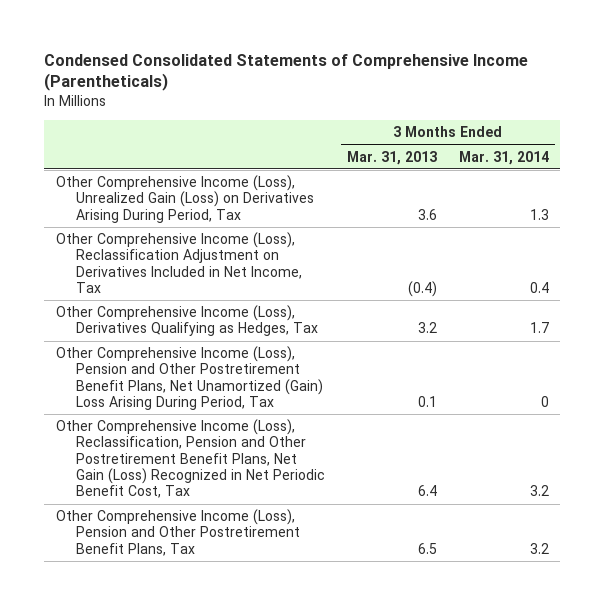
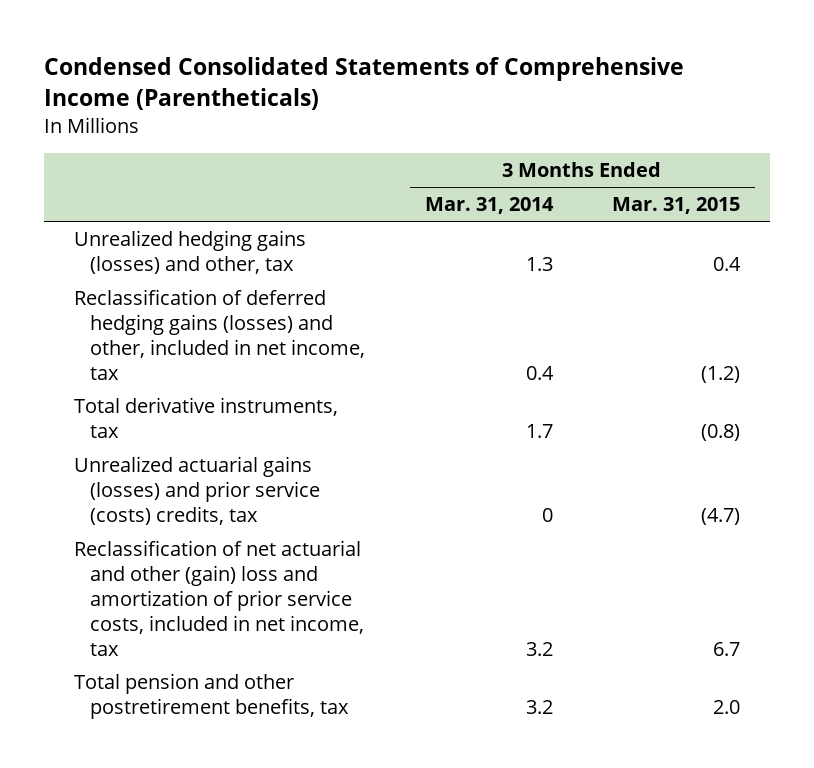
[346,150,437,165] Mar. 31, 2013 -> none
none -> [612,197,741,215] Mar. 31, 2015
[55,175,314,223] Other Comprehensive Income (Loss), Unrealized Gain (Loss) on Derivatives Arising During Period, Tax -> [73,230,306,274] Unrealized hedging gains (losses) and other, tax
[55,232,302,293] Other Comprehensive Income (Loss), Reclassification Adjustment on Derivatives Included in Net Income, Tax -> [73,289,366,380] Reclassification of deferred hedging gains (losses) and other, included in net income, tax
[55,305,318,337] Other Comprehensive Income (Loss), Derivatives Qualifying as Hedges, Tax -> [73,397,338,438] Total derivative instruments, tax
[55,346,323,410] Other Comprehensive Income (Loss), Pension and Other Postretirement Benefit Plans, Net Unamortized (Gain) Loss Arising During Period, Tax -> [73,456,321,525] Unrealized actuarial gains (losses) and prior service (costs) credits, tax
[55,419,325,499] Other Comprehensive Income (Loss), Reclassification, Pension and Other Postretirement Benefit Plans, Net Gain (Loss) Recognized in Net Periodic Benefit Cost, Tax -> [73,540,365,656] Reclassification of net actuarial and other (gain) loss and amortization of prior service costs, included in net income, tax
[55,509,300,556] Other Comprehensive Income (Loss), Pension and Other Postretirement Benefit Plans, Tax -> [73,673,350,719] Total pension and other postretirement benefits, tax

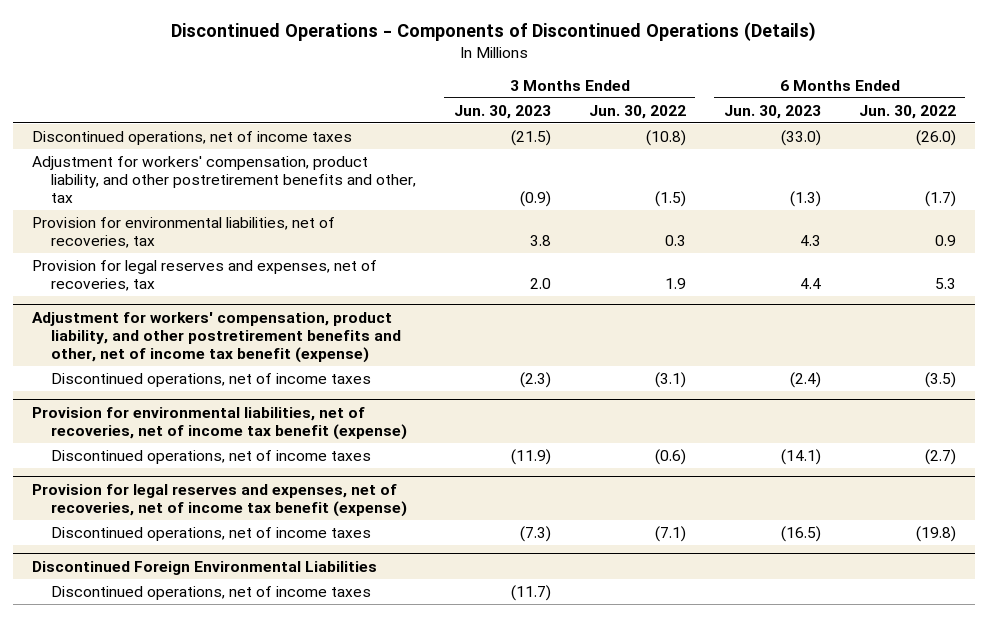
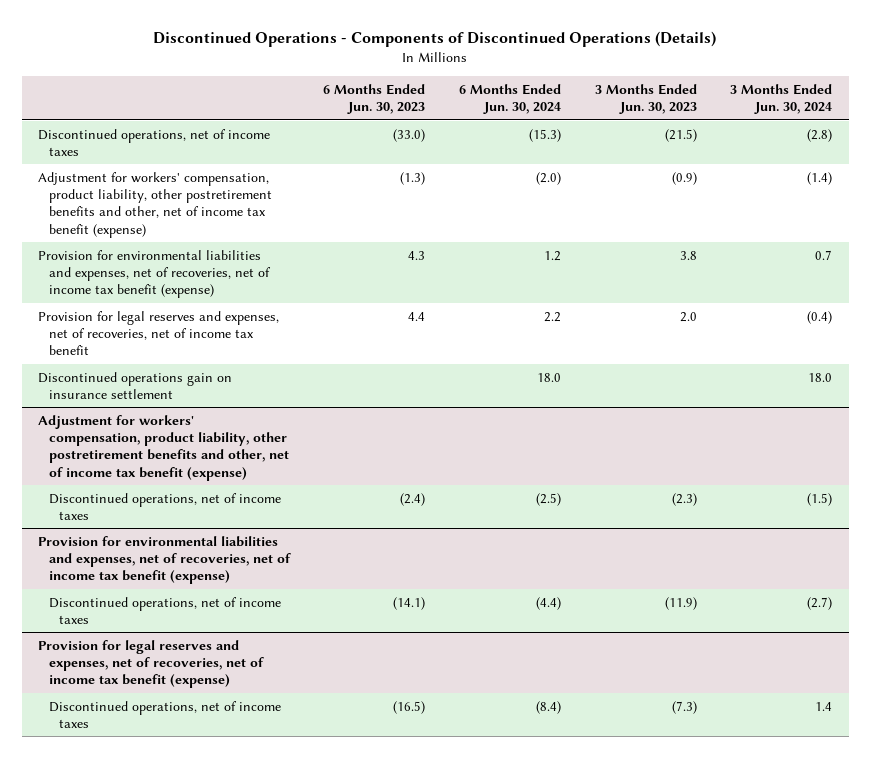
[588,104,686,119] Jun. 30, 2022 -> none
[858,104,956,119] Jun. 30, 2022 -> none
none -> [458,84,561,115] 6 Months Ended Jun. 30, 2024
none -> [730,84,833,115] 3 Months Ended Jun. 30, 2024
[31,155,416,203] Adjustment for workers' compensation, product liability, and other postretirement benefits and other, tax -> [38,171,272,238] Adjustment for workers' compensation, product liability, other postretirement benefits and other, net of income tax benefit (expense)
[31,216,335,248] Provision for environmental liabilities, net of recoveries, tax -> [38,249,271,299] Provision for environmental liabilities and expenses, net of recoveries, net of income tax benefit (expense)
[31,259,377,291] Provision for legal reserves and expenses, net of recoveries, tax -> [38,310,280,356] Provision for legal reserves and expenses, net of recoveries, net of income tax benefit
none -> [38,371,233,399] Discontinued operations gain on insurance settlement
[31,311,401,363] Adjustment for workers' compensation, product liability, and other postretirement benefits and other, net of income tax benefit (expense) -> [38,414,289,481] Adjustment for workers' compensation, product liability, other postretirement benefits and other, net of income tax benefit (expense)
[31,406,407,440] Provision for environmental liabilities, net of recoveries, net of income tax benefit (expense) -> [38,535,291,585] Provision for environmental liabilities and expenses, net of recoveries, net of income tax benefit (expense)
[31,560,377,575] Discontinued Foreign Environmental Liabilities -> none
[50,585,371,600] Discontinued operations, net of income taxes -> none

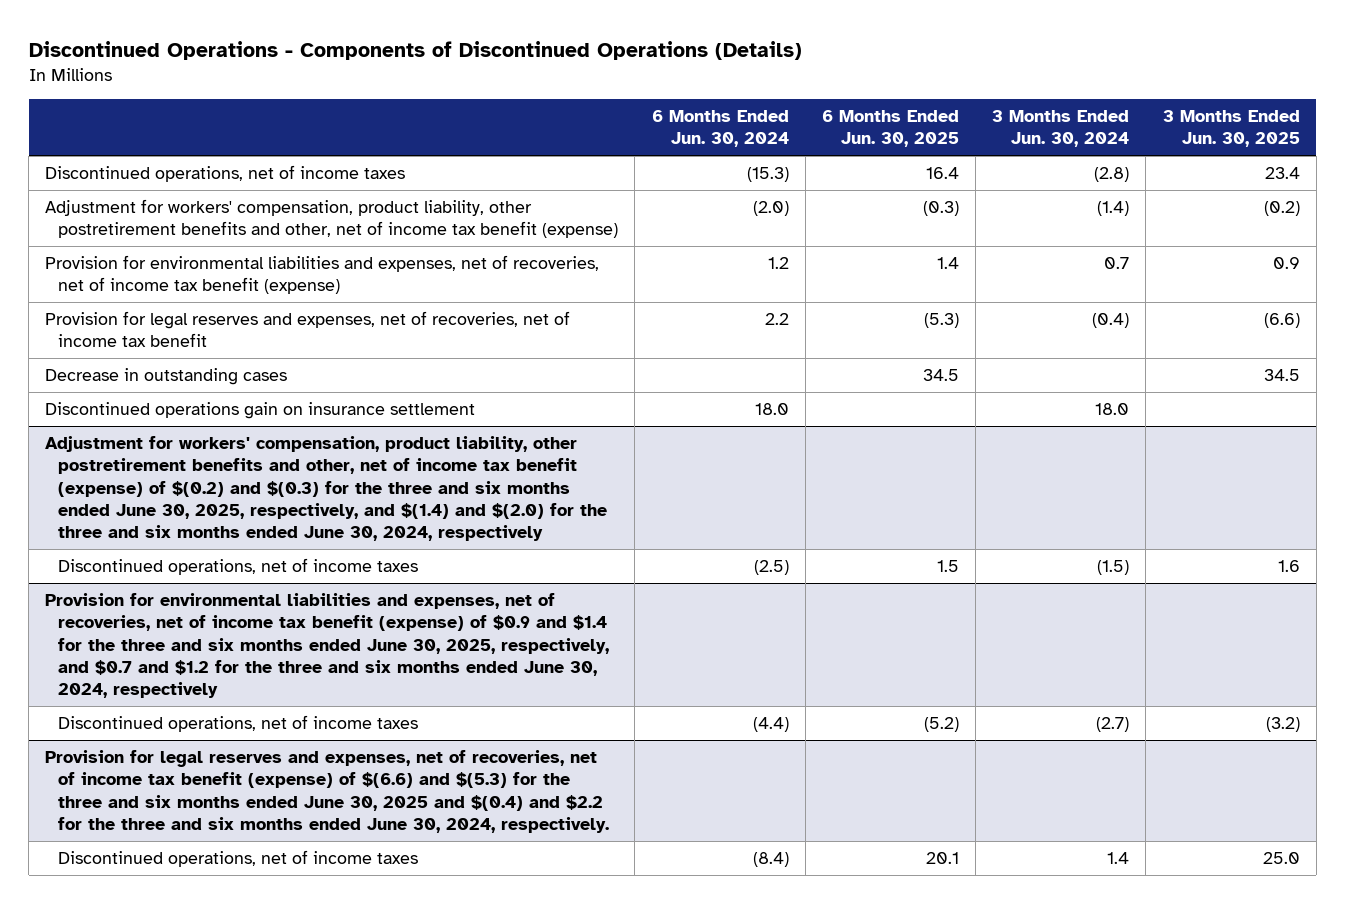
[323,84,426,115] 6 Months Ended Jun. 30, 2023 -> none
[594,84,697,115] 3 Months Ended Jun. 30, 2023 -> none
none -> [821,110,959,148] 6 Months Ended Jun. 30, 2025
none -> [1162,110,1300,148] 3 Months Ended Jun. 30, 2025
none -> [45,368,288,386] Decrease in outstanding cases
[38,414,289,481] Adjustment for workers' compensation, product liability, other postretirement benefits and other, net of income tax benefit (expense) -> [45,436,608,542] Adjustment for workers' compensation, product liability, other postretirement benefits and other, net of income tax benefit (expense) of $(0.2) and $(0.3) for the three and six months ended June 30, 2025, respectively, and $(1.4) and $(2.0) for the three and six months ended June 30, 2024, respectively
[38,535,291,585] Provision for environmental liabilities and expenses, net of recoveries, net of income tax benefit (expense) -> [45,593,610,699] Provision for environmental liabilities and expenses, net of recoveries, net of income tax benefit (expense) of $0.9 and $1.4 for the three and six months ended June 30, 2025, respectively, and $0.7 and $1.2 for the three and six months ended June 30, 2024, respectively
[38,639,264,689] Provision for legal reserves and expenses, net of recoveries, net of income tax benefit (expense) -> [45,750,610,834] Provision for legal reserves and expenses, net of recoveries, net of income tax benefit (expense) of $(6.6) and $(5.3) for the three and six months ended June 30, 2025 and $(0.4) and $2.2 for the three and six months ended June 30, 2024, respectively.

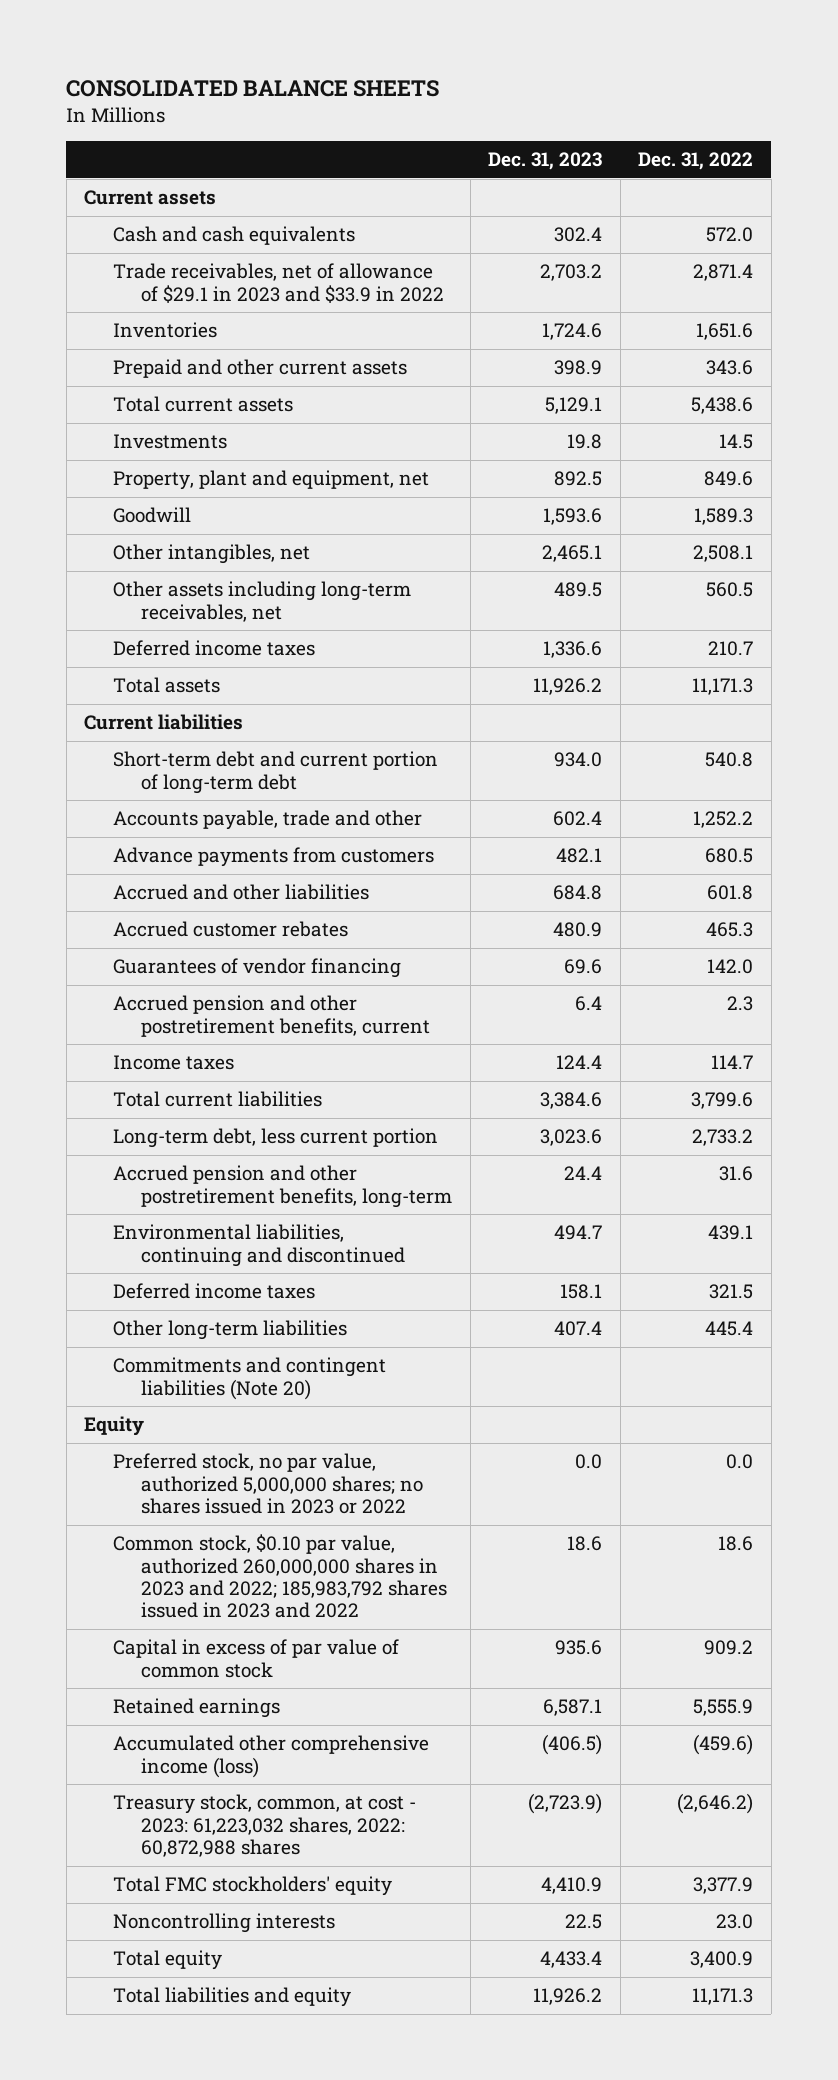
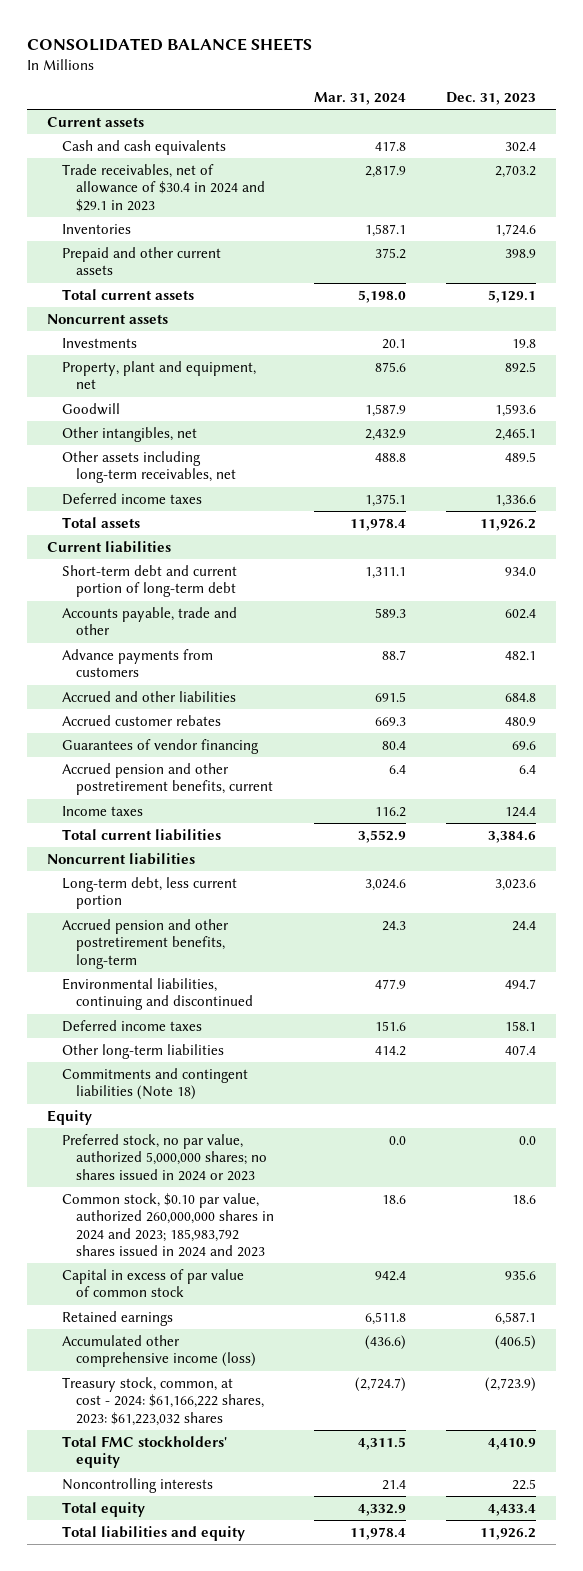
[638,152,754,171] Dec. 31, 2022 -> none
none -> [314,92,407,106] Mar. 31, 2024
[112,263,445,303] Trade receivables, net of allowance of $29.1 in 2023 and $33.9 in 2022 -> [61,163,266,212] Trade receivables, net of allowance of $30.4 in 2024 and $29.1 in 2023
none -> [47,313,169,324] Noncurrent assets
none -> [47,852,196,865] Noncurrent liabilities
[112,1357,386,1400] Commitments and contingent liabilities (Note 20) -> [61,1067,248,1101] Commitments and contingent liabilities (Note 18)
[112,1453,424,1515] Preferred stock, no par value, authorized 5,000,000 shares; no shares issued in 2023 or 2022 -> [61,1133,268,1181] Preferred stock, no par value, authorized 5,000,000 shares; no shares issued in 2024 or 2023
[112,1534,448,1619] Common stock, $0.10 par value, authorized 260,000,000 shares in 2023 and 2022; 185,983,792 shares issued in 2023 and 2022 -> [61,1192,275,1258] Common stock, $0.10 par value, authorized 260,000,000 shares in 2024 and 2023; 185,983,792 shares issued in 2024 and 2023
[112,1794,416,1858] Treasury stock, common, at cost - 2023: 61,223,032 shares, 2022: 60,872,988 shares -> [61,1376,265,1426] Treasury stock, common, at cost - 2024: $61,166,222 shares, 2023: $61,223,032 shares

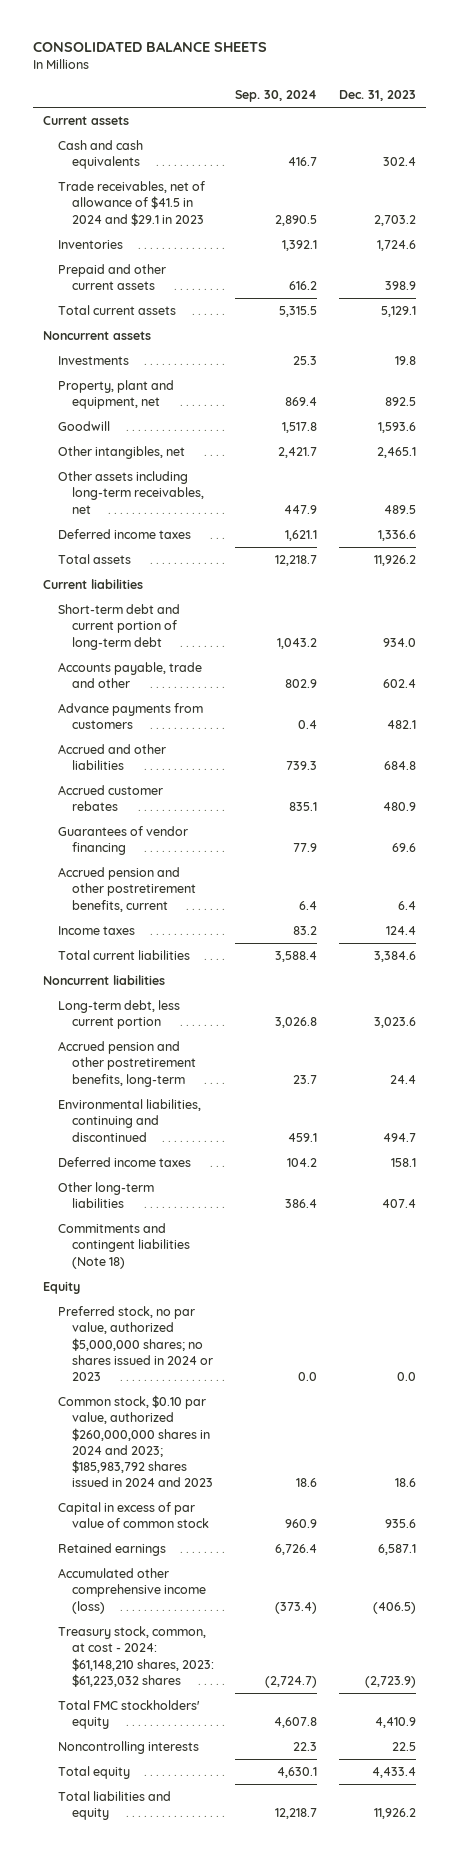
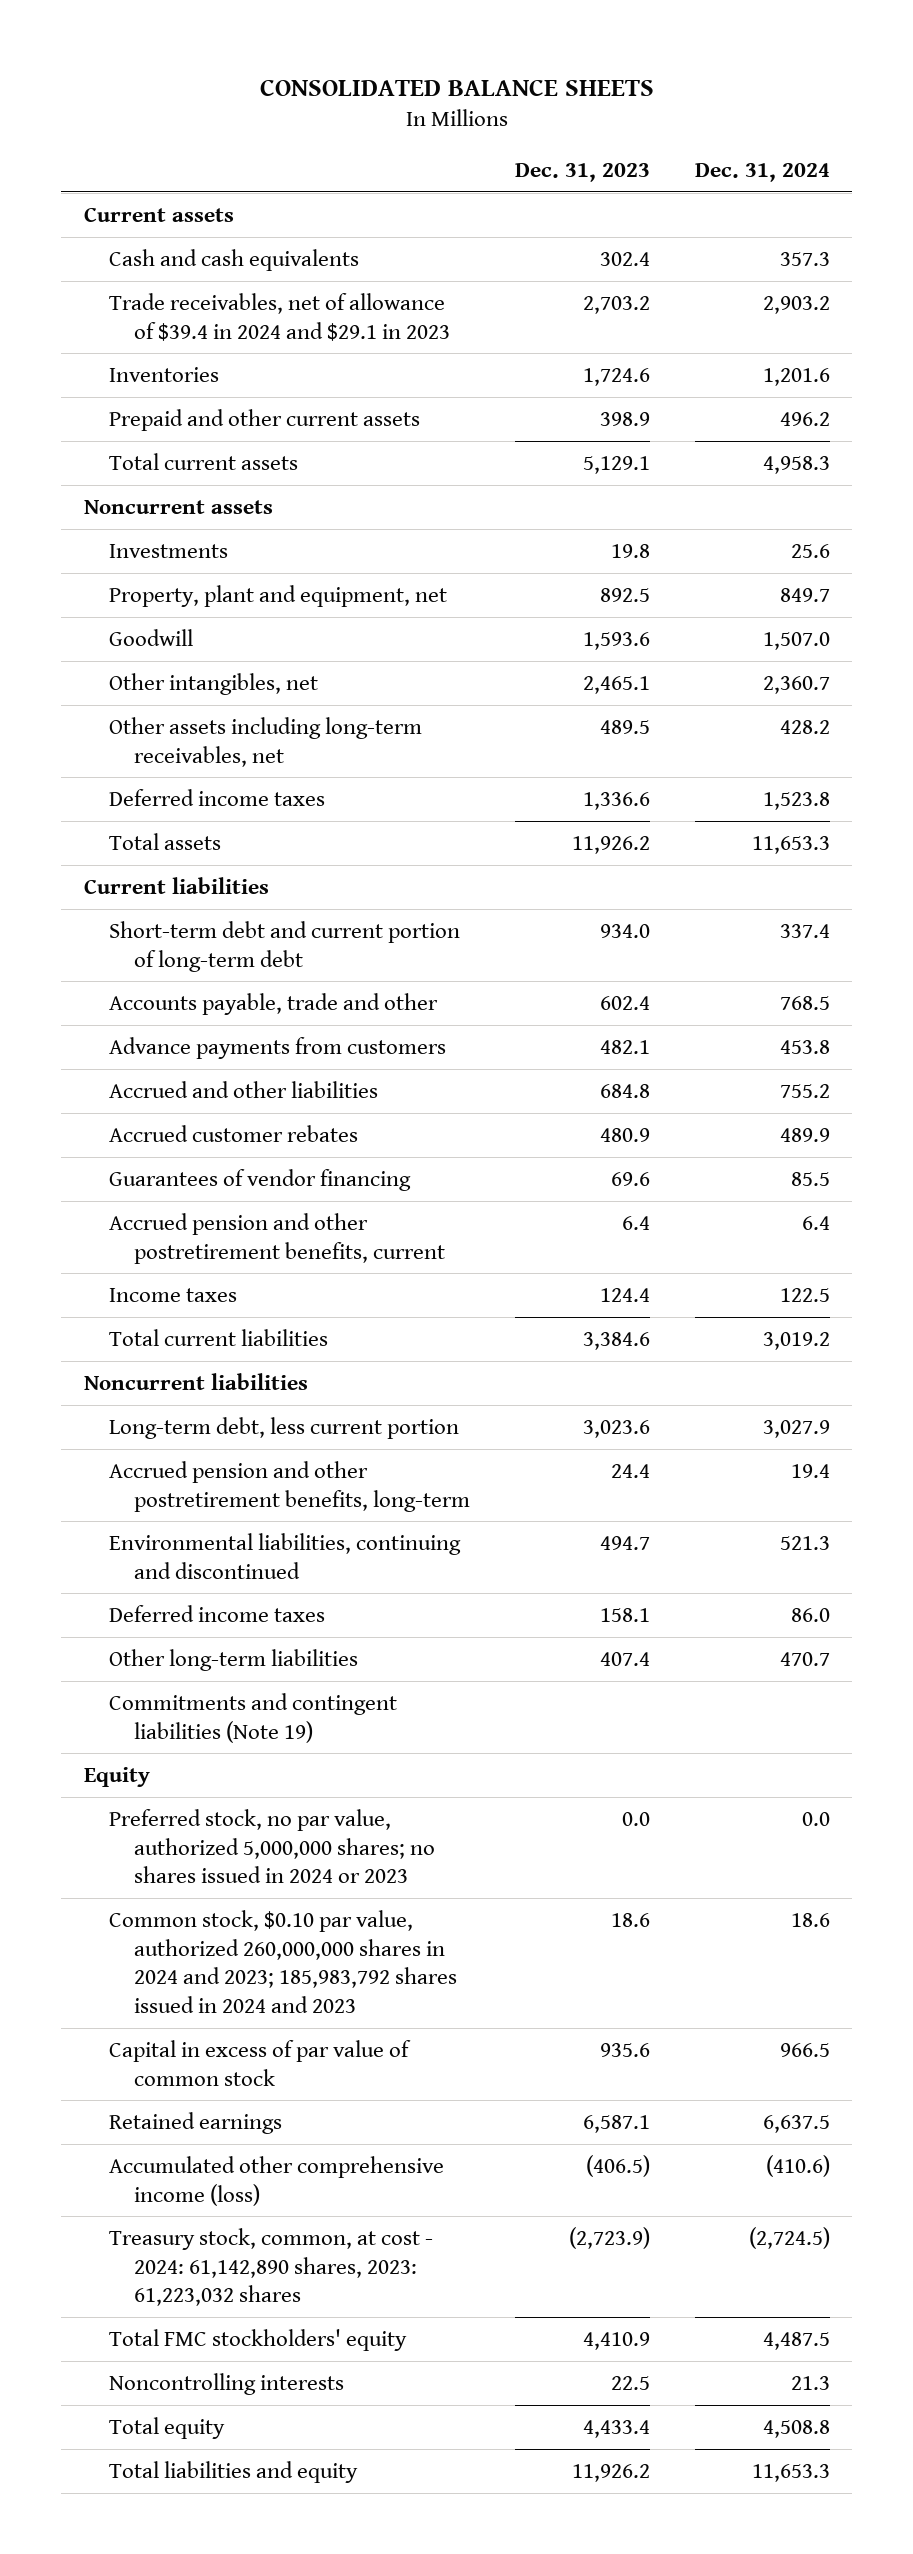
[235,90,318,103] Sep. 30, 2024 -> none
none -> [694,162,830,182] Dec. 31, 2024
[57,181,205,226] Trade receivables, net of allowance of $41.5 in 2024 and $29.1 in 2023 -> [108,292,451,341] Trade receivables, net of allowance of $39.4 in 2024 and $29.1 in 2023
[57,1223,190,1269] Commitments and contingent liabilities (Note 18) -> [108,1692,397,1743] Commitments and contingent liabilities (Note 19)
[57,1306,213,1381] Preferred stock, no par value, authorized $5,000,000 shares; no shares issued in 2024 or 2023 -> [108,1808,436,1884] Preferred stock, no par value, authorized 5,000,000 shares; no shares issued in 2024 or 2023
[57,1395,213,1488] Common stock, $0.10 par value, authorized $260,000,000 shares in 2024 and 2023; $185,983,792 shares issued in 2024 and 2023 -> [108,1909,458,2014] Common stock, $0.10 par value, authorized 260,000,000 shares in 2024 and 2023; 185,983,792 shares issued in 2024 and 2023
[57,1626,214,1687] Treasury stock, common, at cost - 2024: $61,148,210 shares, 2023: $61,223,032 shares -> [108,2227,433,2307] Treasury stock, common, at cost - 2024: 61,142,890 shares, 2023: 61,223,032 shares

